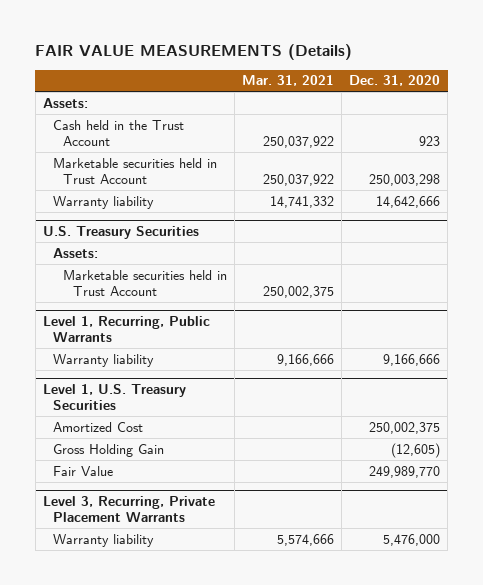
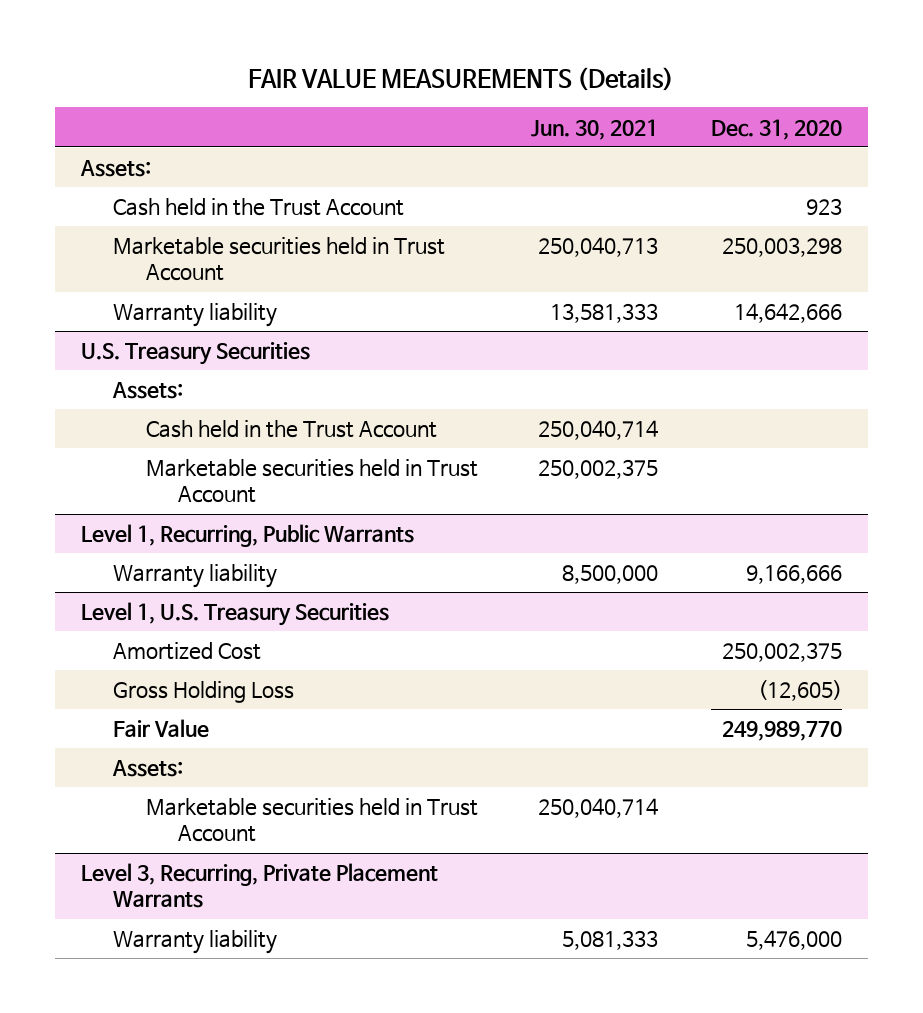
[242,75,335,87] Mar. 31, 2021 -> none
none -> [530,118,658,140] Jun. 30, 2021
none -> [145,420,437,439] Cash held in the Trust Account
[52,443,164,457] Gross Holding Gain -> [113,681,295,704] Gross Holding Loss
none -> [112,760,184,778] Assets:
none -> [145,798,478,843] Marketable securities held in Trust Account

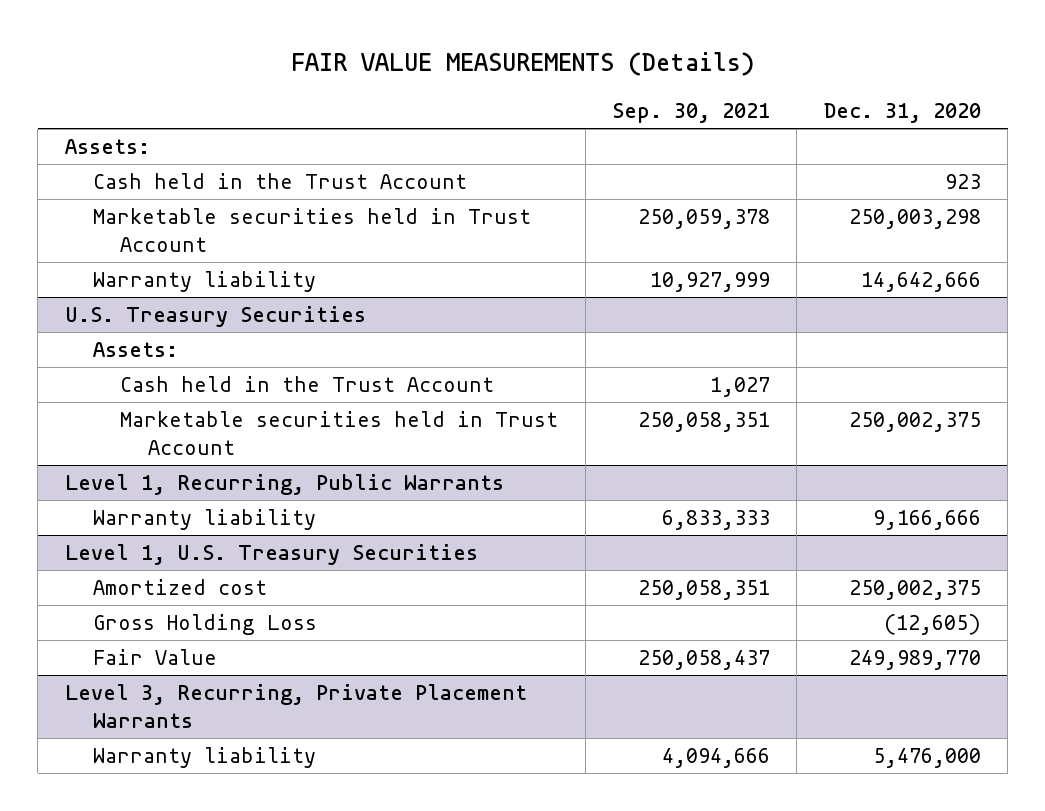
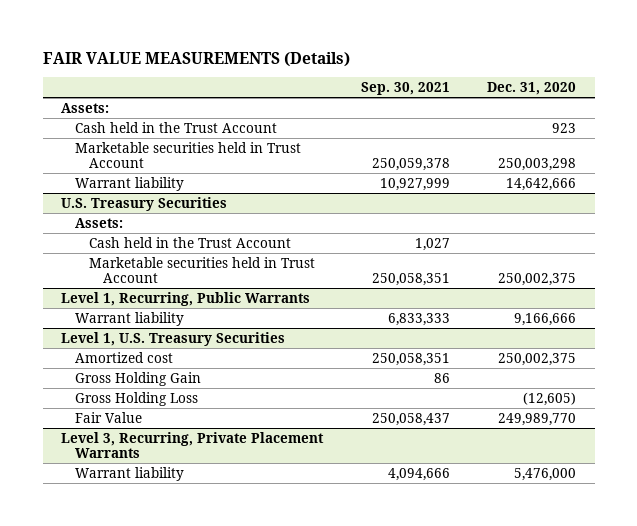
[92,271,316,293] Warranty liability -> [75,176,185,191] Warrant liability
[92,509,316,531] Warranty liability -> [75,311,185,326] Warrant liability
none -> [75,371,202,386] Gross Holding Gain
[92,747,316,769] Warranty liability -> [75,466,185,481] Warrant liability

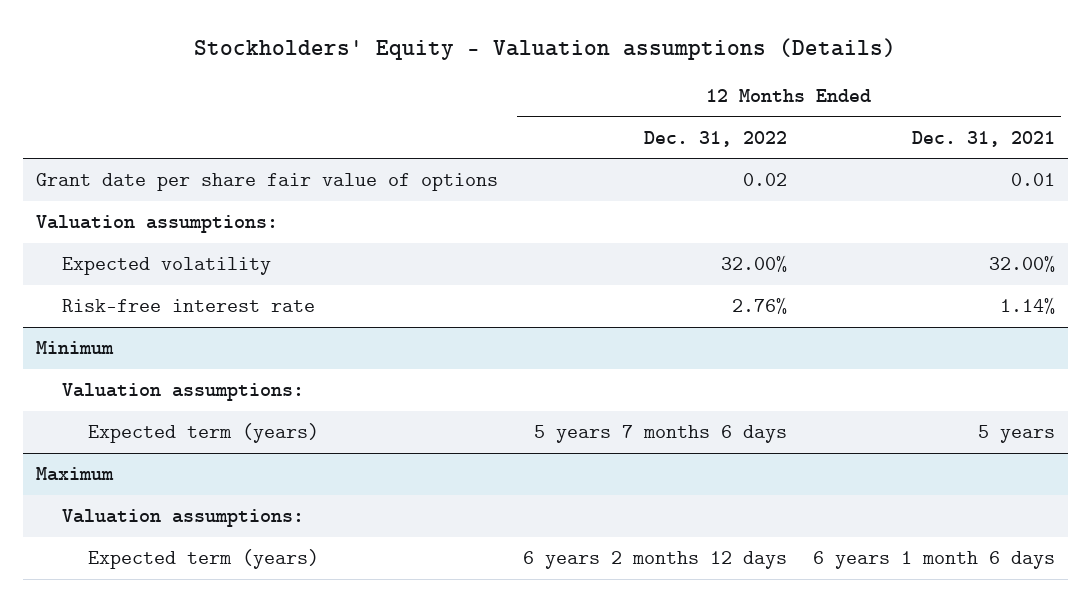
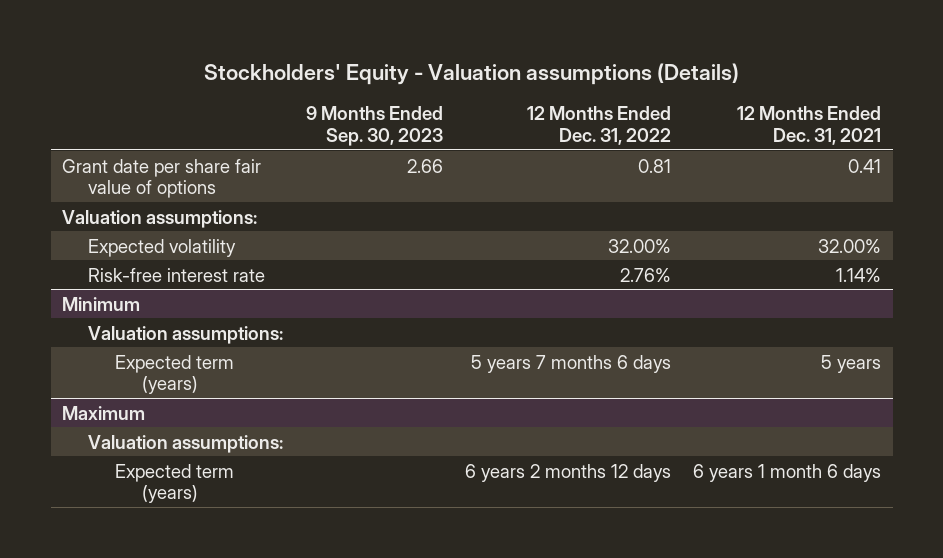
none -> [305,106,443,146] 9 Months Ended Sep. 30, 2023
[743,173,788,187] 0.02 -> [638,158,672,173] 0.81
[1011,173,1056,187] 0.01 -> [848,158,882,173] 0.41

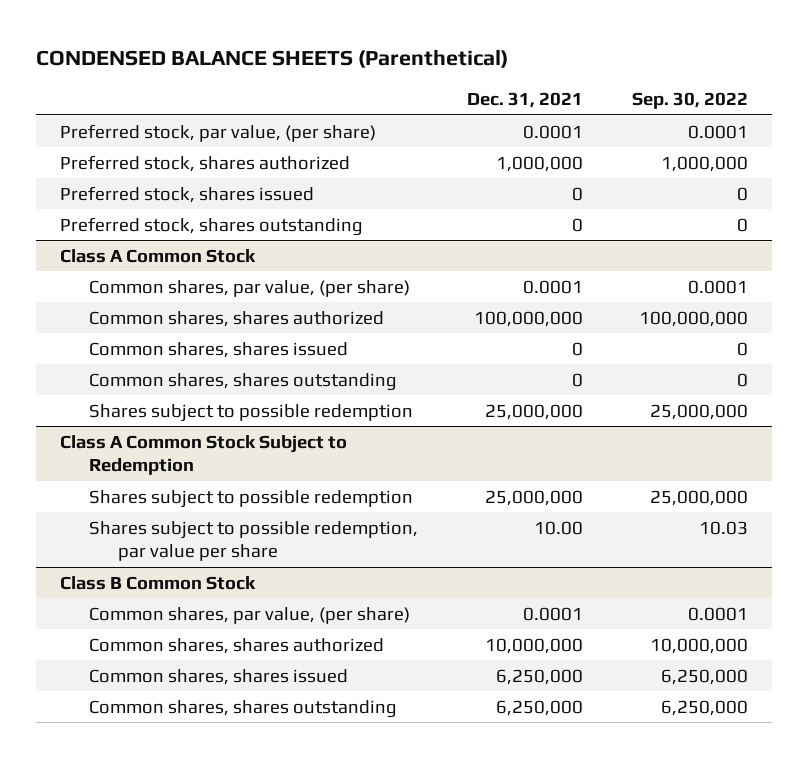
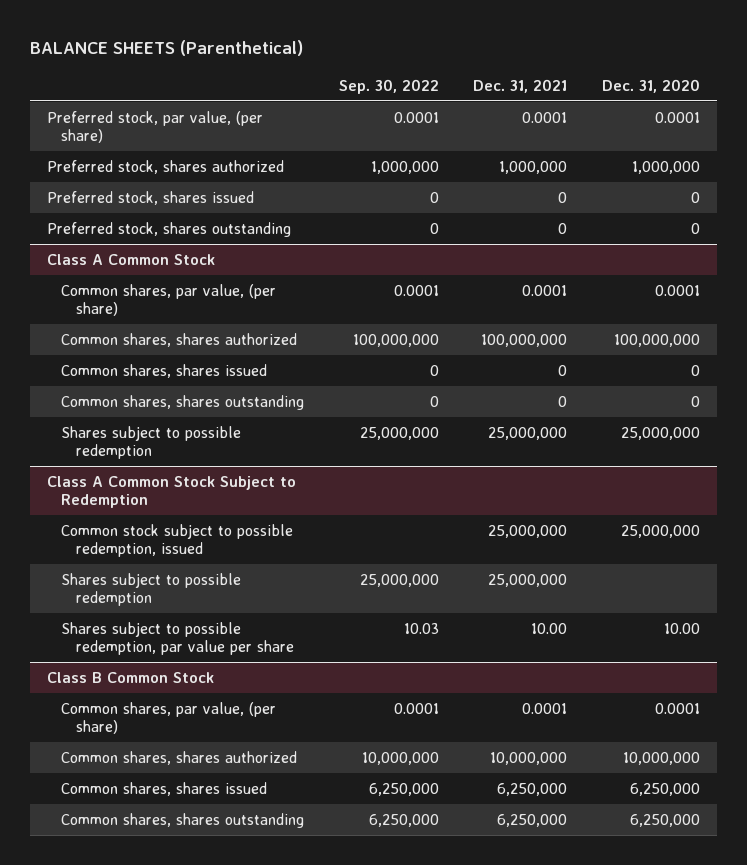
[35,48,508,68] CONDENSED BALANCE SHEETS (Parenthetical) -> [29,40,303,57] BALANCE SHEETS (Parenthetical)
none -> [601,78,700,93] Dec. 31, 2020
none -> [61,523,294,558] Common stock subject to possible redemption, issued

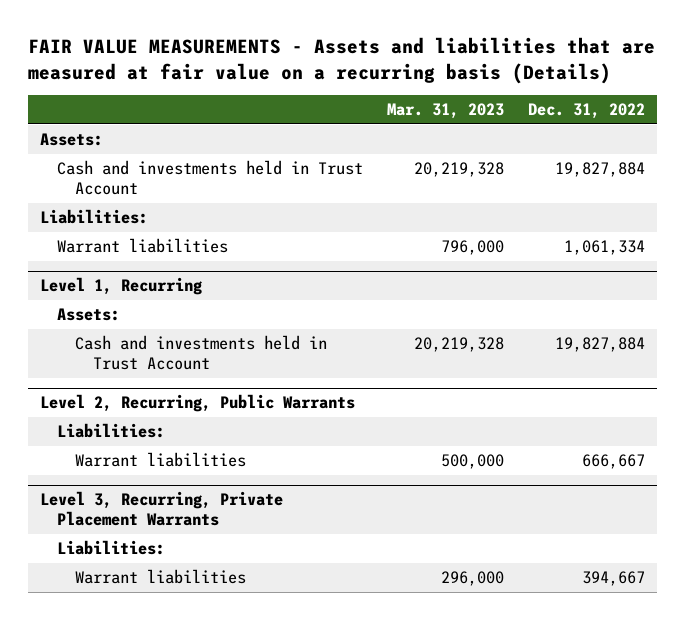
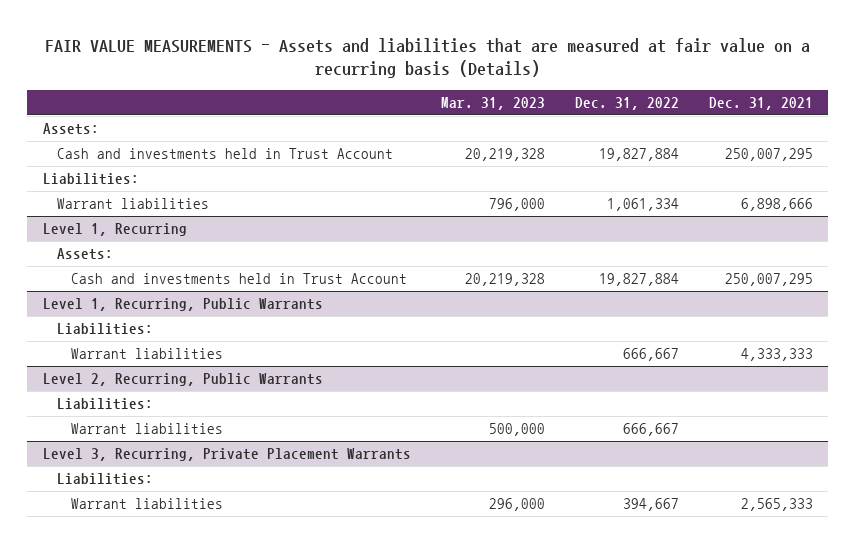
none -> [708,96,813,110] Dec. 31, 2021
none -> [42,298,323,312] Level 1, Recurring, Public Warrants
none -> [56,323,153,336] Liabilities:
none -> [70,348,223,360] Warrant liabilities

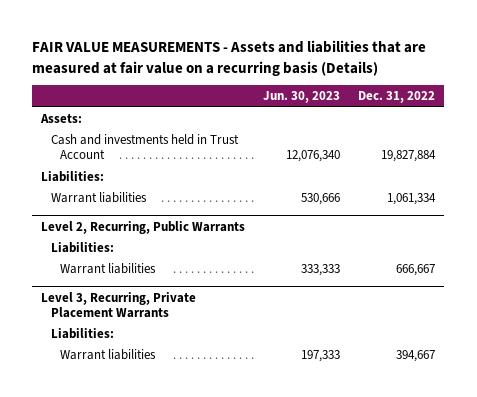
[440,96,545,110] Mar. 31, 2023 -> none
[708,96,813,110] Dec. 31, 2021 -> none
none -> [263,91,341,104] Jun. 30, 2023
[42,223,187,237] Level 1, Recurring -> none
[56,248,113,261] Assets: -> none
[70,273,407,285] Cash and investments held in Trust Account -> none
[42,298,323,312] Level 1, Recurring, Public Warrants -> none
[56,323,153,336] Liabilities: -> none
[70,348,223,360] Warrant liabilities -> none

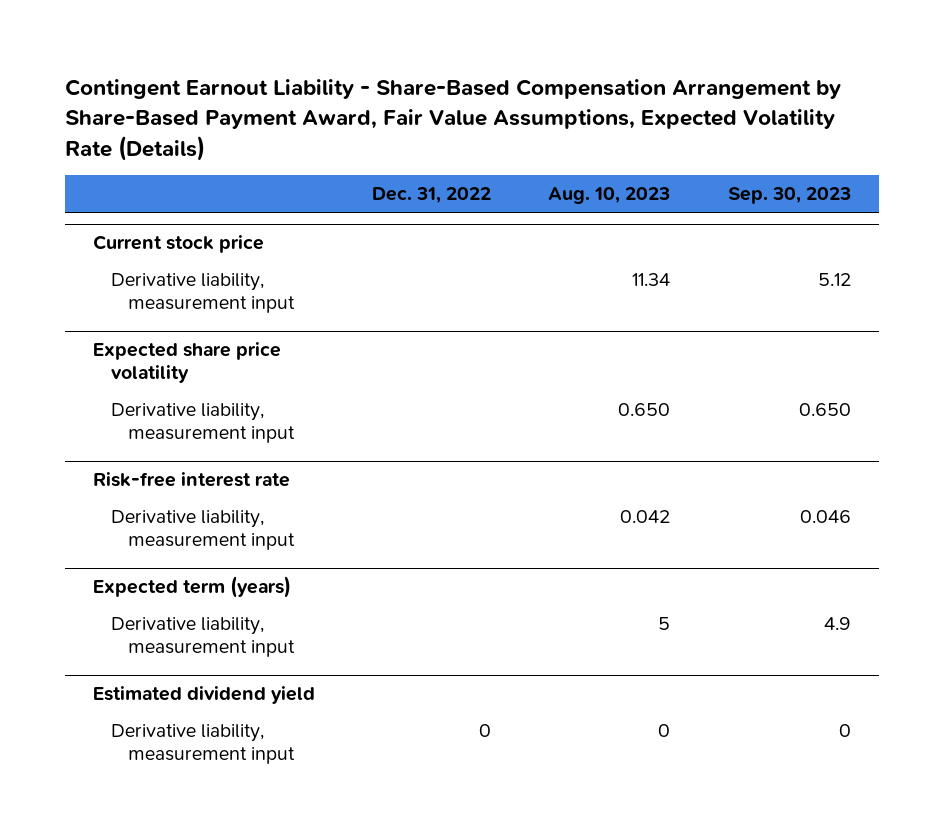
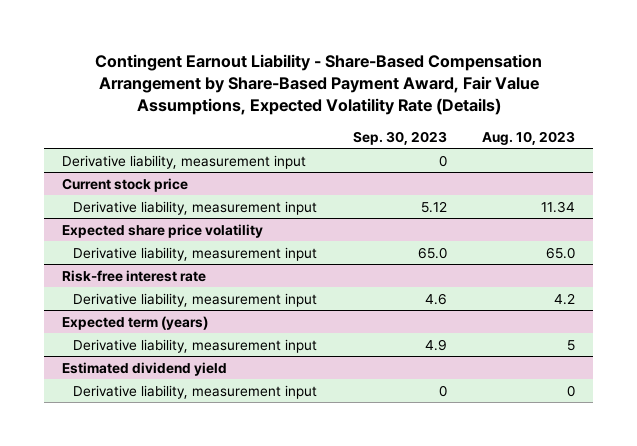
[372,187,492,204] Dec. 31, 2022 -> none
none -> [62,154,307,169] Derivative liability, measurement input
[618,403,671,417] 0.650 -> [545,246,575,259] 65.0
[798,403,851,417] 0.650 -> [417,246,447,259] 65.0
[620,510,671,524] 0.042 -> [553,292,575,305] 4.2
[799,510,851,524] 0.046 -> [424,292,447,305] 4.6

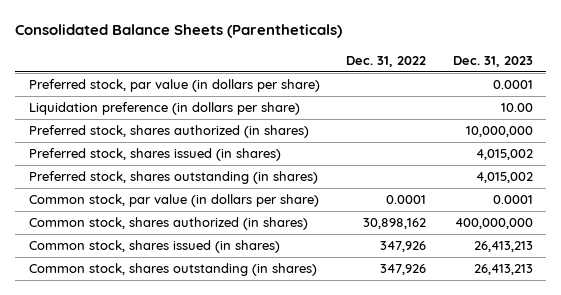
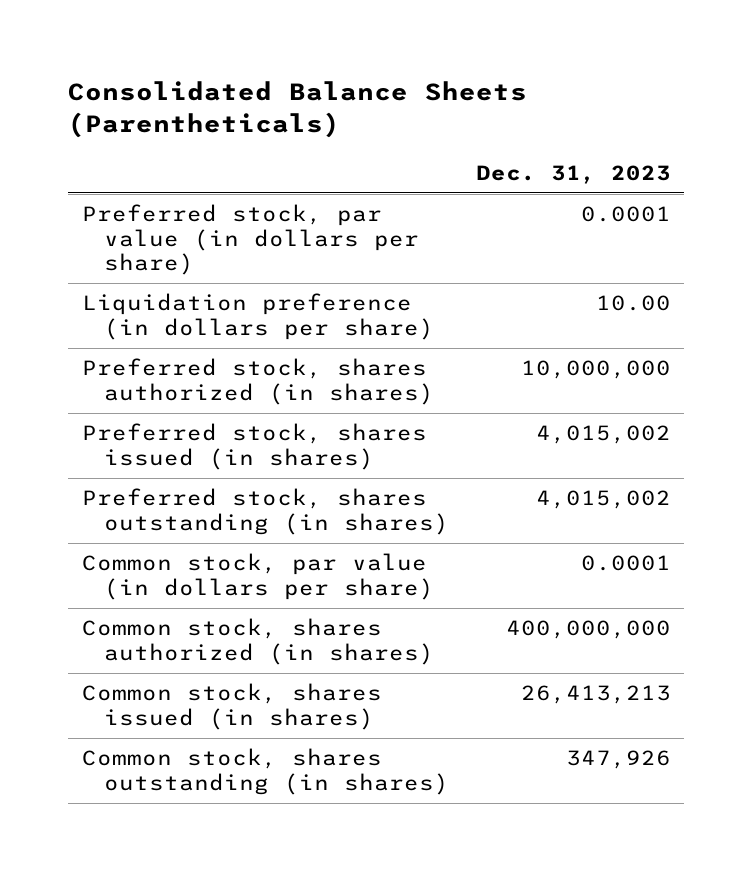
[346,55,427,67] Dec. 31, 2022 -> none
[473,264,533,276] 26,413,213 -> [565,750,671,770] 347,926

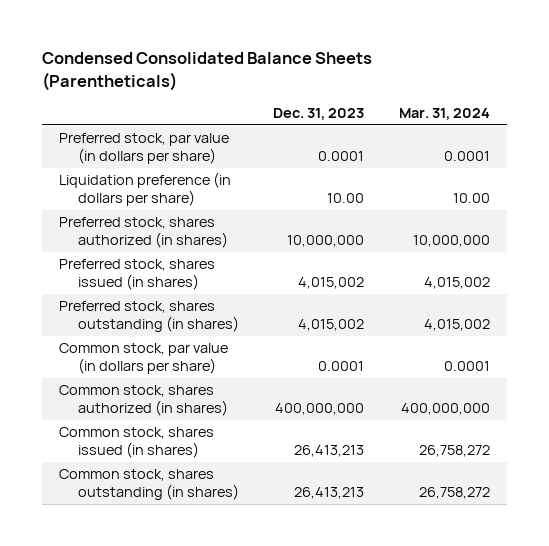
[68,80,528,138] Consolidated Balance Sheets (Parentheticals) -> [42,52,373,91] Condensed Consolidated Balance Sheets (Parentheticals)
none -> [398,108,490,121] Mar. 31, 2024
[565,750,671,770] 347,926 -> [294,486,365,499] 26,413,213

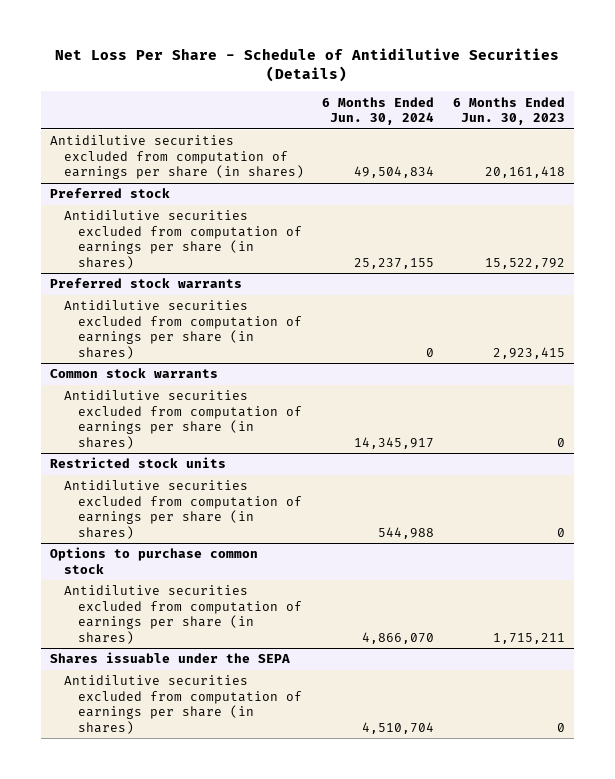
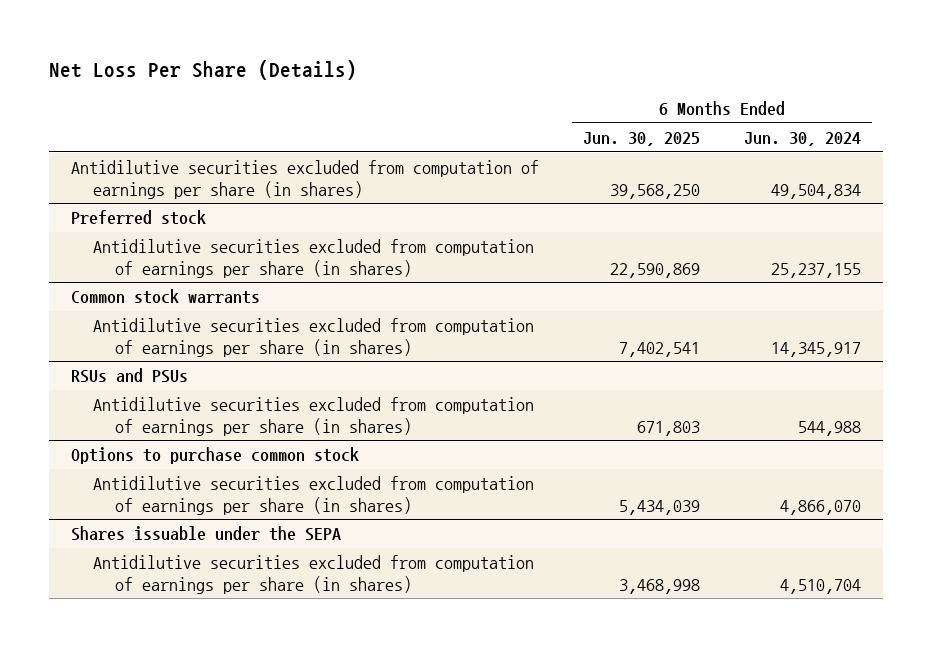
[55,47,560,82] Net Loss Per Share - Schedule of Antidilutive Securities (Details) -> [48,60,357,81] Net Loss Per Share (Details)
[452,96,565,126] 6 Months Ended Jun. 30, 2023 -> none
none -> [582,131,700,146] Jun. 30, 2025
[49,278,242,289] Preferred stock warrants -> none
[63,300,302,359] Antidilutive securities excluded from computation of earnings per share (in shares) -> none
[49,457,226,469] Restricted stock units -> none
none -> [70,368,188,384] RSUs and PSUs

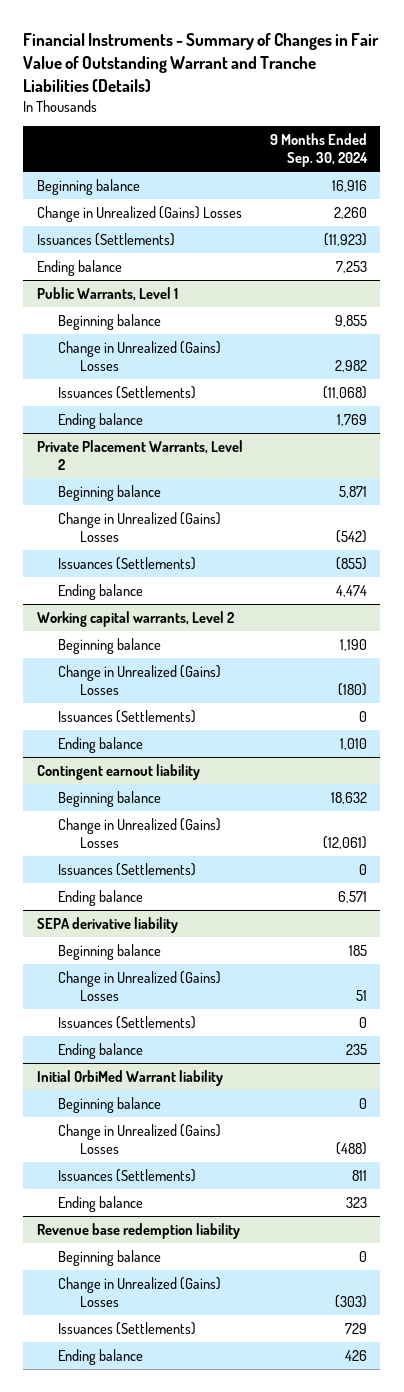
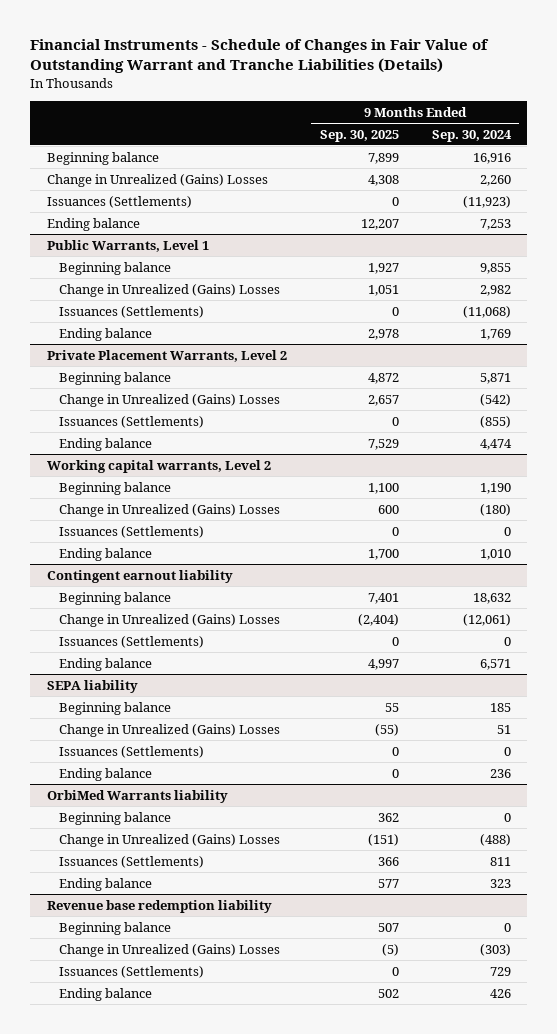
[23,33,380,92] Financial Instruments - Summary of Changes in Fair Value of Outstanding Warrant and Tranche Liabilities (Details) -> [29,39,489,74] Financial Instruments - Schedule of Changes in Fair Value of Outstanding Warrant and Tranche Liabilities (Details)
none -> [319,129,399,142] Sep. 30, 2025
[36,916,178,933] SEPA derivative liability -> [46,679,138,693] SEPA liability
[345,1043,367,1055] 235 -> [489,768,511,778] 236
[36,1069,223,1086] Initial OrbiMed Warrant liability -> [46,789,228,803] OrbiMed Warrants liability

